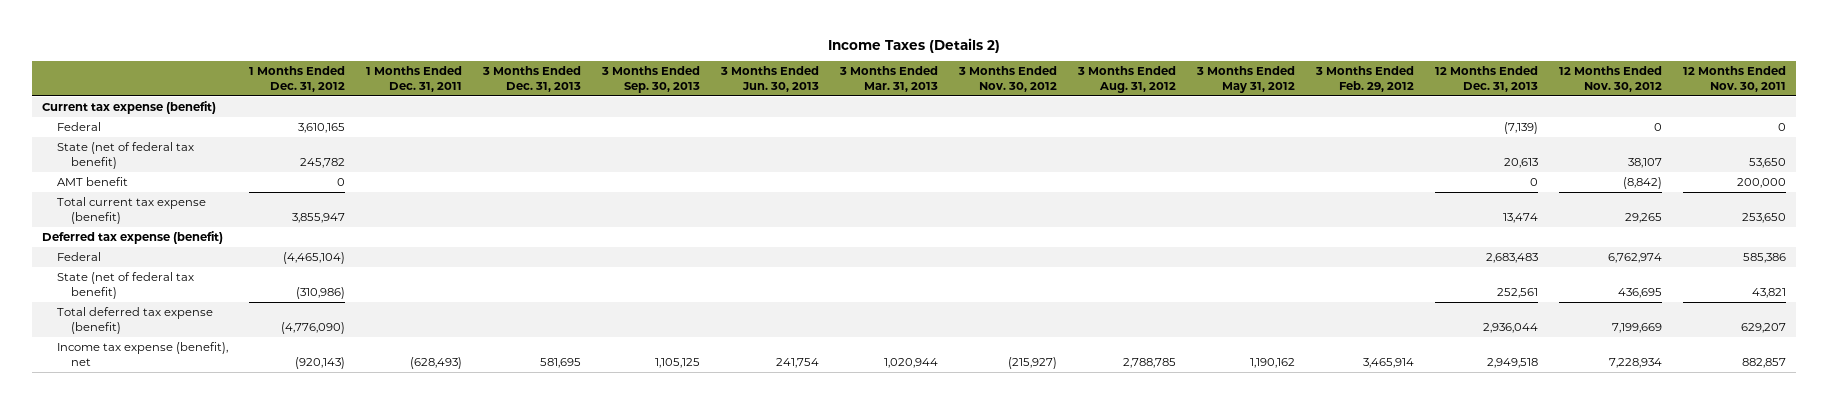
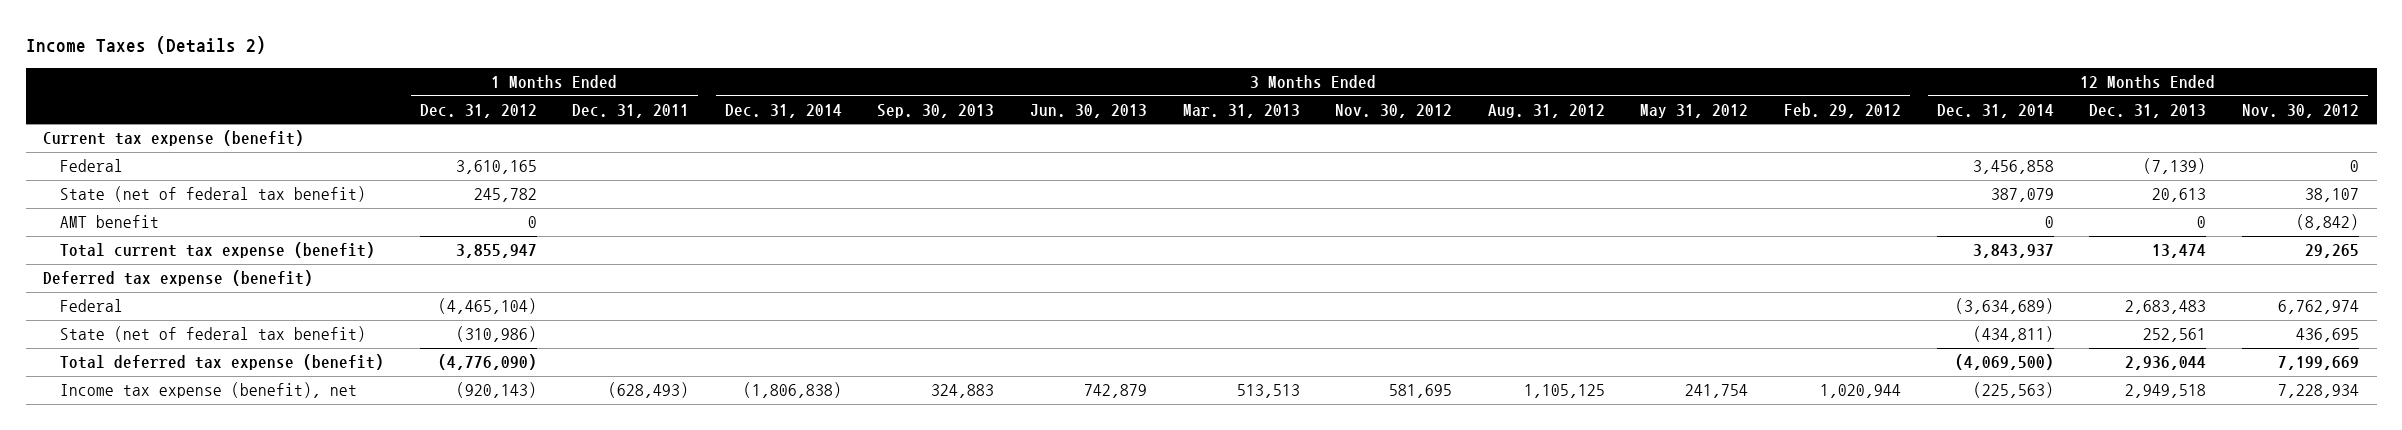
[481,66,581,92] 3 Months Ended Dec. 31, 2013 -> none
[1682,66,1786,92] 12 Months Ended Nov. 30, 2011 -> none
none -> [724,103,842,118] Dec. 31, 2014
none -> [1936,103,2054,118] Dec. 31, 2014
[654,357,700,368] 1,105,125 -> [931,384,995,399] 324,883
[775,357,819,368] 241,754 -> [1084,384,1148,399] 742,879
[883,357,938,368] 1,020,944 -> [1236,384,1300,399] 513,513
[1007,356,1057,369] (215,927) -> [1389,384,1453,399] 581,695
[1122,357,1176,368] 2,788,785 -> [1523,384,1605,399] 1,105,125
[1249,357,1295,368] 1,190,162 -> [1685,384,1749,399] 241,754
[1362,357,1414,368] 3,465,914 -> [1820,384,1902,399] 1,020,944

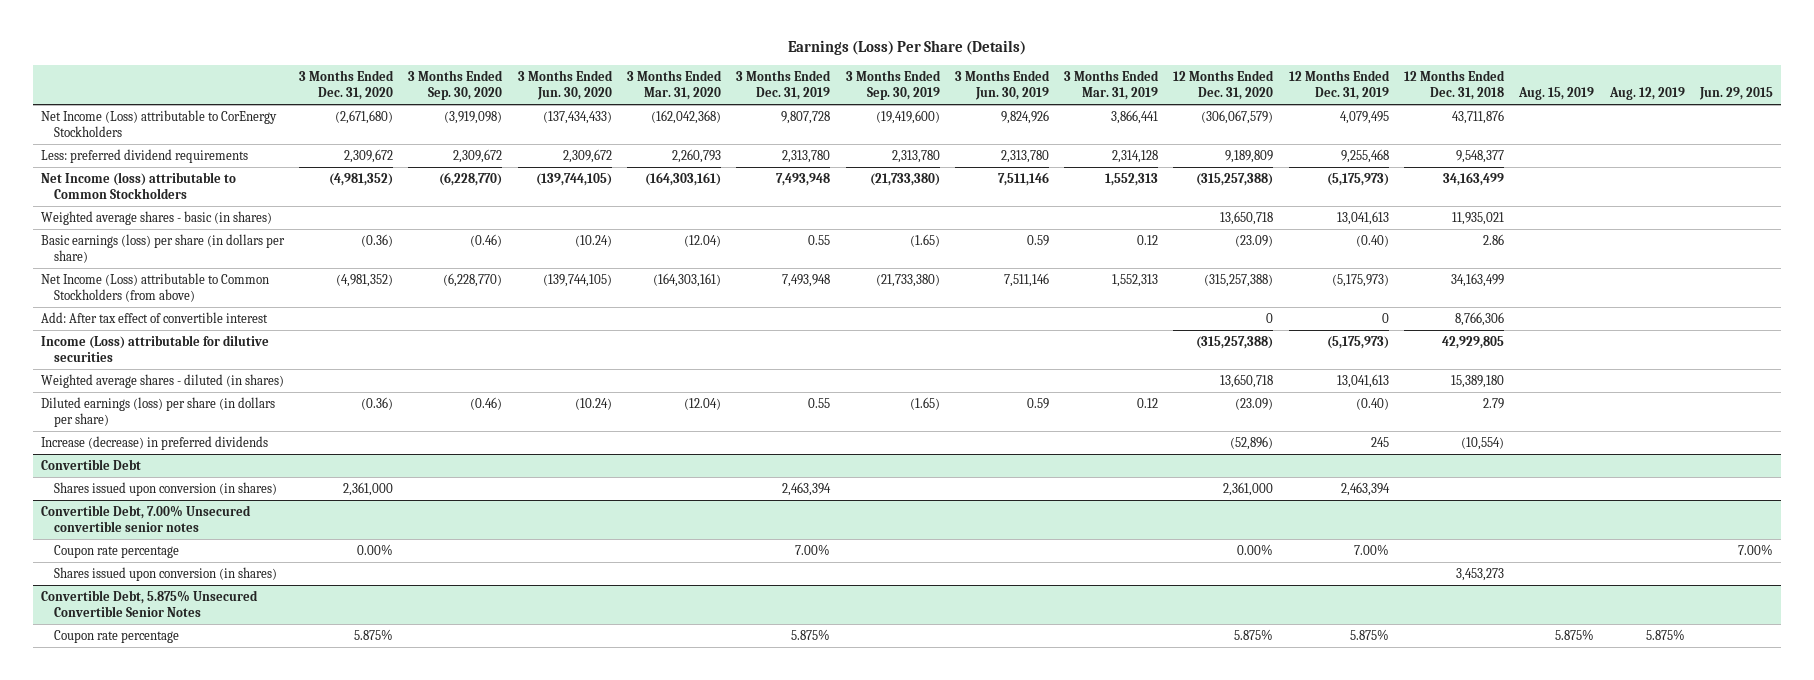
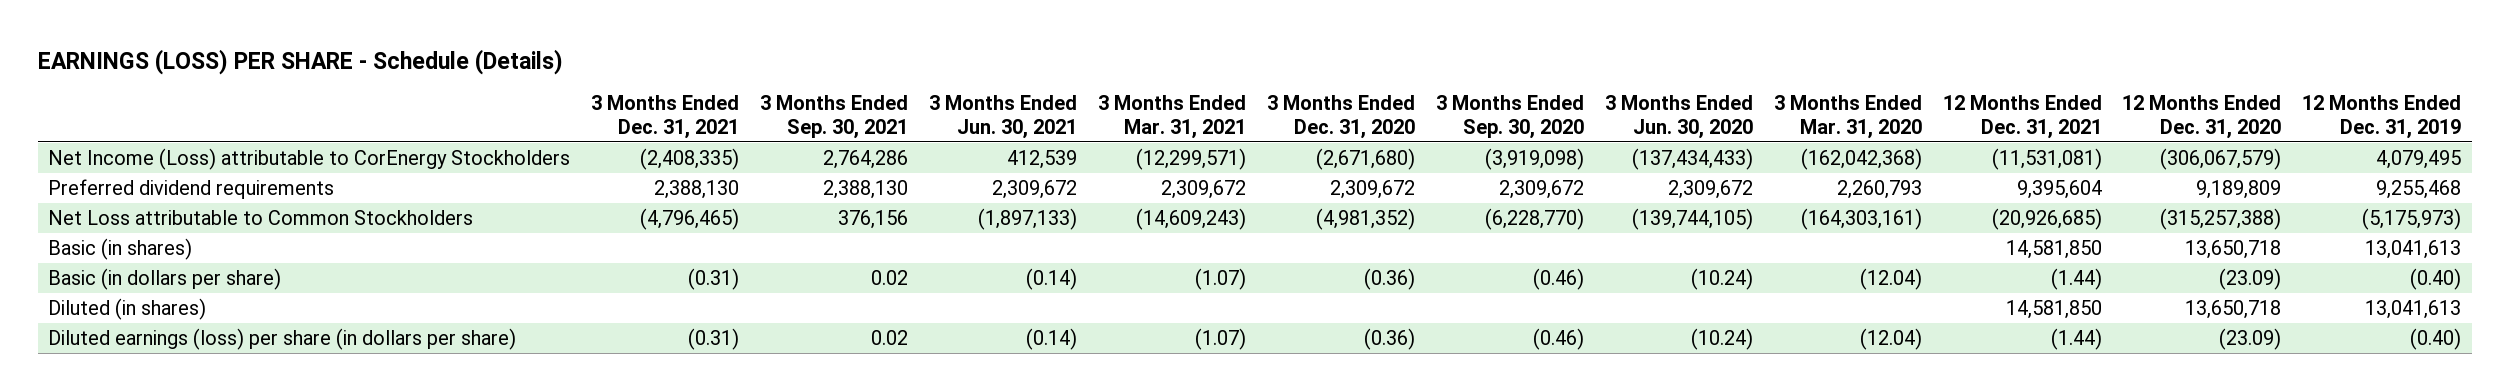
[787,40,1026,56] Earnings (Loss) Per Share (Details) -> [37,48,563,75] EARNINGS (LOSS) PER SHARE - Schedule (Details)
[736,69,832,100] 3 Months Ended Dec. 31, 2019 -> none
[845,69,941,100] 3 Months Ended Sep. 30, 2019 -> none
[954,69,1050,100] 3 Months Ended Jun. 30, 2019 -> none
[1064,69,1160,100] 3 Months Ended Mar. 31, 2019 -> none
[1404,69,1506,100] 12 Months Ended Dec. 31, 2018 -> none
[1518,86,1595,100] Aug. 15, 2019 -> none
[1608,86,1685,100] Aug. 12, 2019 -> none
[1698,86,1773,100] Jun. 29, 2015 -> none
none -> [590,95,739,139] 3 Months Ended Dec. 31, 2021
none -> [759,95,908,139] 3 Months Ended Sep. 30, 2021
none -> [928,95,1077,139] 3 Months Ended Jun. 30, 2021
none -> [1097,95,1246,139] 3 Months Ended Mar. 31, 2021
none -> [1942,95,2102,139] 12 Months Ended Dec. 31, 2021
[40,272,269,302] Net Income (Loss) attributable to Common Stockholders (from above) -> none
[40,311,268,323] Add: After tax effect of convertible interest -> none
[40,334,269,362] Income (Loss) attributable for dilutive securities -> none
[40,148,248,163] Less: preferred dividend requirements -> [48,178,335,199] Preferred dividend requirements
[40,171,236,199] Net Income (loss) attributable to Common Stockholders -> [48,209,474,225] Net Loss attributable to Common Stockholders
[40,210,272,225] Weighted average shares - basic (in shares) -> [48,237,193,260] Basic (in shares)
[40,233,285,263] Basic earnings (loss) per share (in dollars per share) -> [48,267,282,290] Basic (in dollars per share)
[40,373,284,388] Weighted average shares - diluted (in shares) -> [48,297,207,320] Diluted (in shares)
[40,435,268,450] Increase (decrease) in preferred dividends -> none
[40,458,141,470] Convertible Debt -> none
[53,481,277,496] Shares issued upon conversion (in shares) -> none
[40,504,251,532] Convertible Debt, 7.00% Unsecured convertible senior notes -> none
[53,544,179,558] Coupon rate percentage -> none
[53,566,277,581] Shares issued upon conversion (in shares) -> none
[40,589,258,617] Convertible Debt, 5.875% Unsecured Convertible Senior Notes -> none
[53,629,179,643] Coupon rate percentage -> none

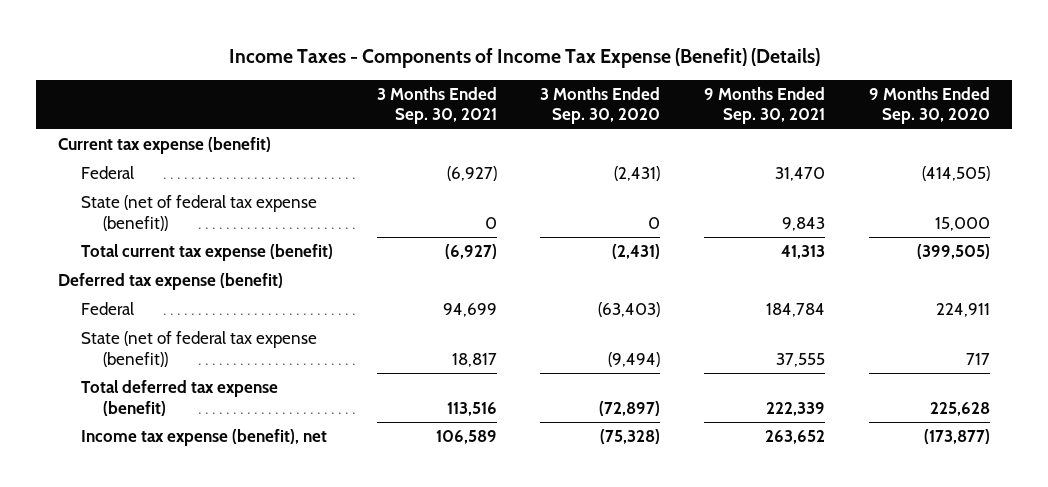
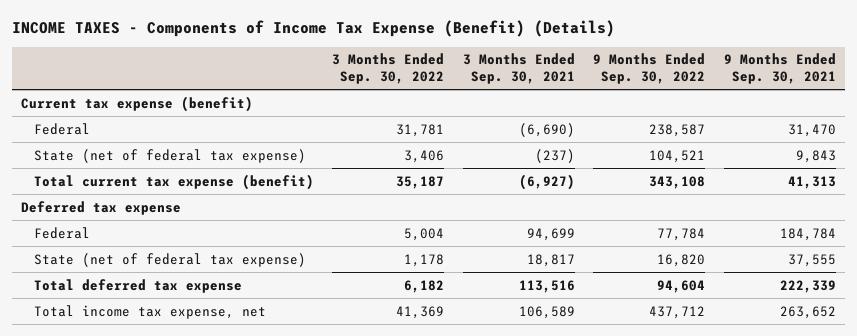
[229,47,821,68] Income Taxes - Components of Income Tax Expense (Benefit) (Details) -> [11,19,615,37] INCOME TAXES - Components of Income Tax Expense (Benefit) (Details)
[540,87,661,125] 3 Months Ended Sep. 30, 2020 -> none
[869,87,991,125] 9 Months Ended Sep. 30, 2020 -> none
none -> [332,53,445,85] 3 Months Ended Sep. 30, 2022
none -> [593,53,706,85] 9 Months Ended Sep. 30, 2022
[446,166,497,182] (6,927) -> [518,122,575,137] (6,690)
[80,195,317,231] State (net of federal tax expense (benefit)) -> [33,148,306,163] State (net of federal tax expense)
[484,216,497,229] 0 -> [534,148,575,163] (237)
[58,273,284,291] Deferred tax expense (benefit) -> [21,200,182,215] Deferred tax expense
[80,331,317,367] State (net of federal tax expense (benefit)) -> [33,252,306,267] State (net of federal tax expense)
[80,380,278,416] Total deferred tax expense (benefit) -> [33,278,242,293] Total deferred tax expense
[80,429,327,447] Income tax expense (benefit), net -> [33,304,266,319] Total income tax expense, net

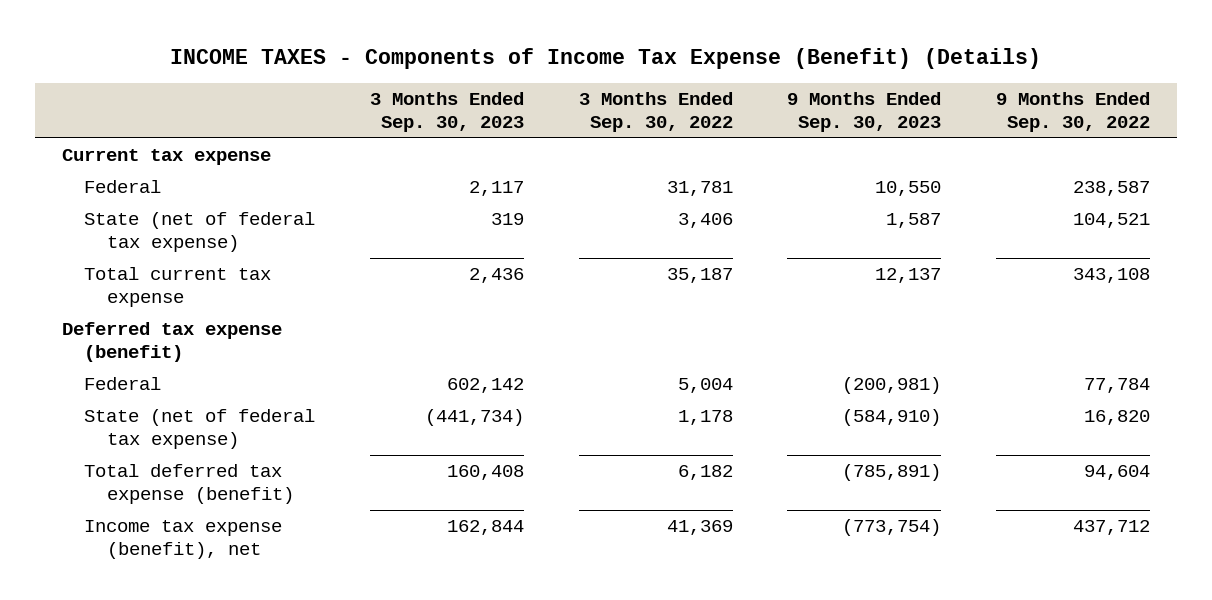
[462,53,575,85] 3 Months Ended Sep. 30, 2021 -> none
[723,53,836,85] 9 Months Ended Sep. 30, 2021 -> none
none -> [370,91,525,132] 3 Months Ended Sep. 30, 2023
none -> [787,91,942,132] 9 Months Ended Sep. 30, 2023
[21,95,254,112] Current tax expense (benefit) -> [62,149,272,166] Current tax expense
[33,173,314,190] Total current tax expense (benefit) -> [84,267,272,308] Total current tax expense
[21,200,182,215] Deferred tax expense -> [62,322,283,363] Deferred tax expense (benefit)
[33,278,242,293] Total deferred tax expense -> [84,464,294,505] Total deferred tax expense (benefit)
[33,304,266,319] Total income tax expense, net -> [84,520,283,560] Income tax expense (benefit), net

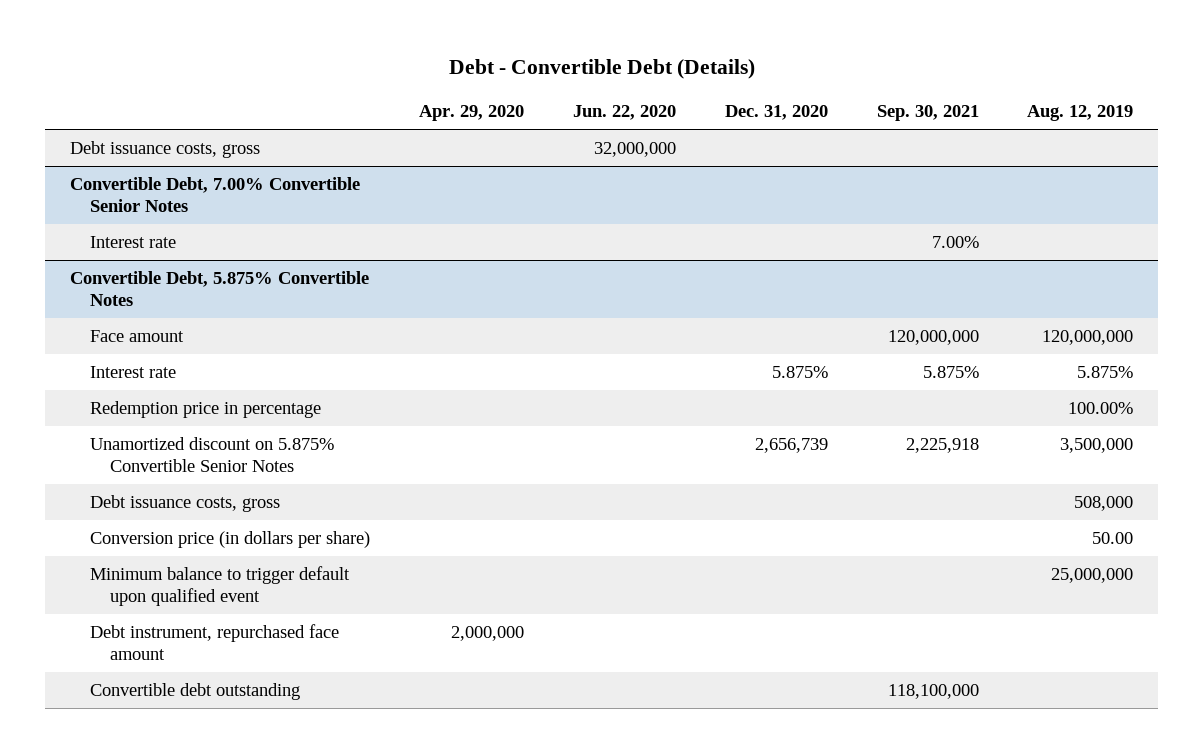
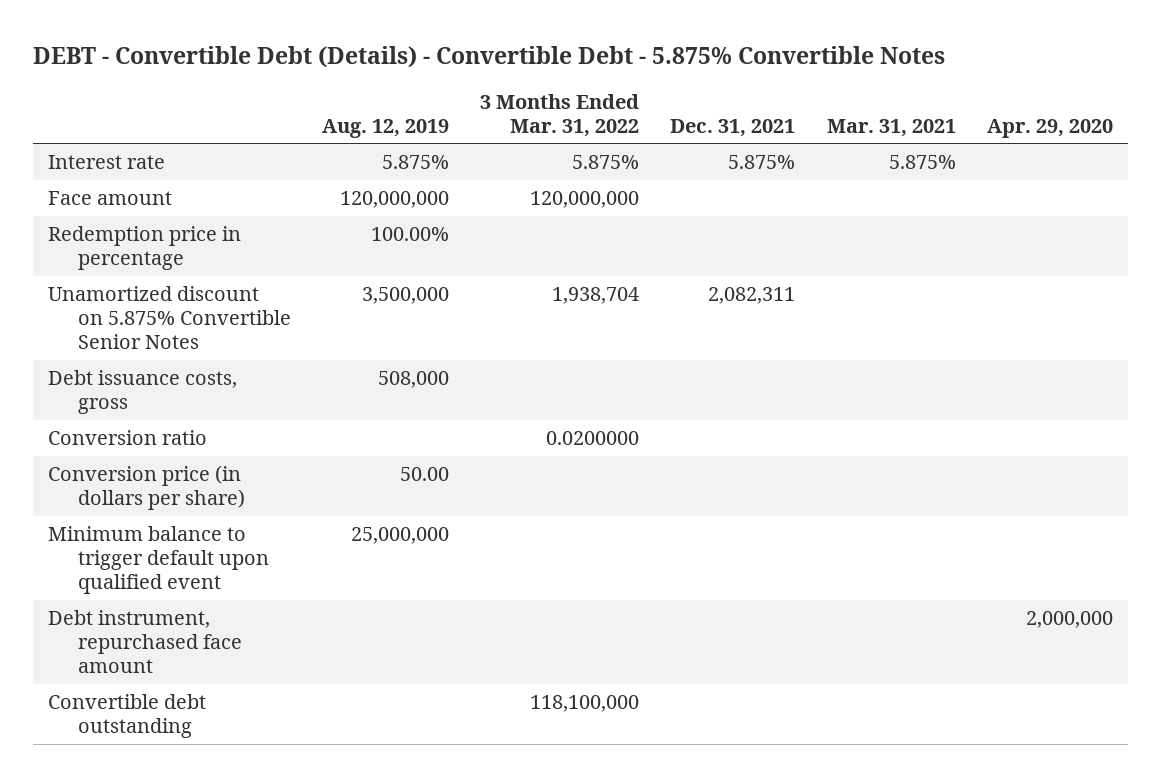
[448,59,755,80] Debt - Convertible Debt (Details) -> [32,45,945,68] DEBT - Convertible Debt (Details) - Convertible Debt - 5.875% Convertible Notes
[572,105,676,121] Jun. 22, 2020 -> none
[724,105,828,121] Dec. 31, 2020 -> none
[876,105,979,122] Sep. 30, 2021 -> none
none -> [480,93,640,137] 3 Months Ended Mar. 31, 2022
none -> [670,118,796,137] Dec. 31, 2021
none -> [826,118,956,137] Mar. 31, 2021
[69,141,260,159] Debt issuance costs, gross -> none
[69,177,360,213] Convertible Debt, 7.00% Convertible Senior Notes -> none
[89,236,176,249] Interest rate -> none
[69,271,369,307] Convertible Debt, 5.875% Convertible Notes -> none
[89,330,184,343] Face amount -> none
none -> [48,190,173,205] Face amount
none -> [48,429,208,445] Conversion ratio

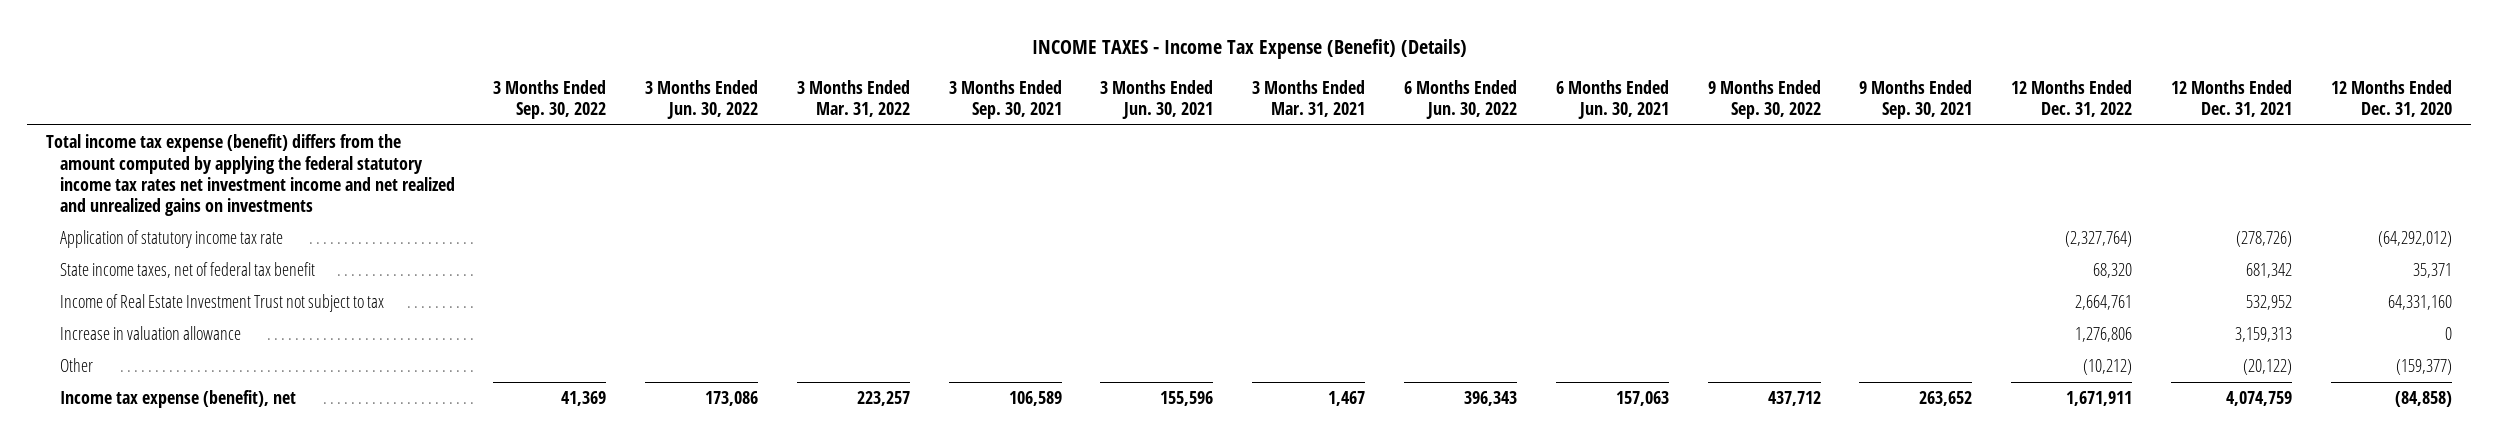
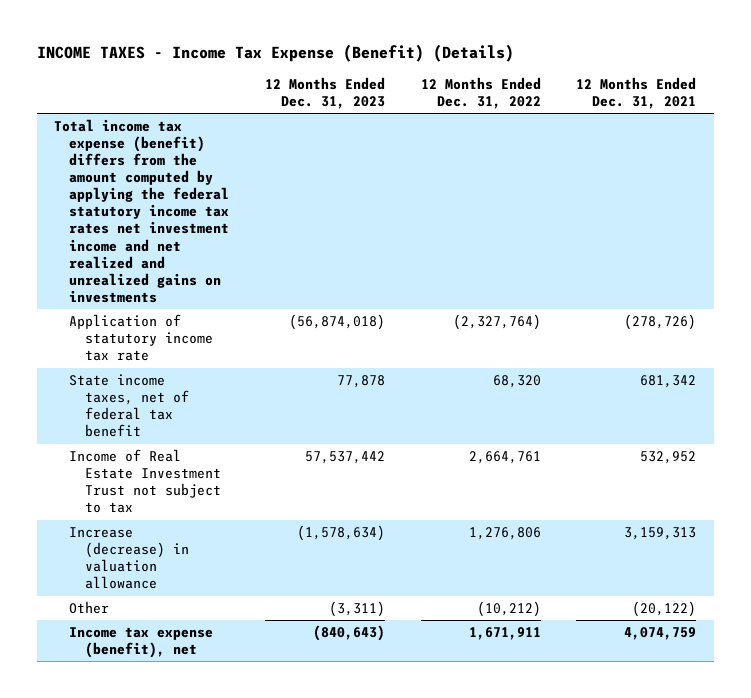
[493,79,607,120] 3 Months Ended Sep. 30, 2022 -> none
[645,79,759,120] 3 Months Ended Jun. 30, 2022 -> none
[796,79,910,118] 3 Months Ended Mar. 31, 2022 -> none
[948,79,1062,120] 3 Months Ended Sep. 30, 2021 -> none
[1100,79,1214,120] 3 Months Ended Jun. 30, 2021 -> none
[1252,79,1366,118] 3 Months Ended Mar. 31, 2021 -> none
[1403,79,1517,120] 6 Months Ended Jun. 30, 2022 -> none
[1555,79,1669,120] 6 Months Ended Jun. 30, 2021 -> none
[1707,79,1821,120] 9 Months Ended Sep. 30, 2022 -> none
[1859,79,1973,120] 9 Months Ended Sep. 30, 2021 -> none
[2330,79,2452,118] 12 Months Ended Dec. 31, 2020 -> none
none -> [265,76,386,109] 12 Months Ended Dec. 31, 2023
[59,326,241,341] Increase in valuation allowance -> [69,527,189,590] Increase (decrease) in valuation allowance

